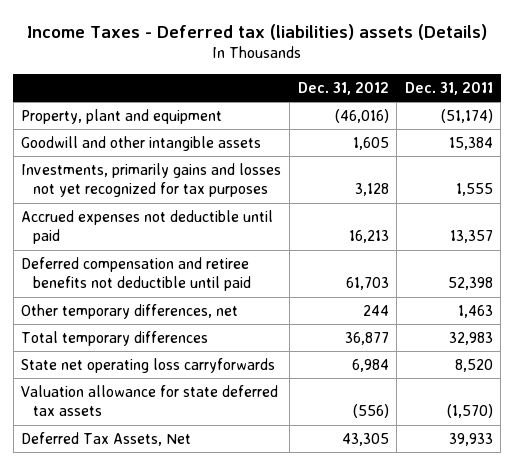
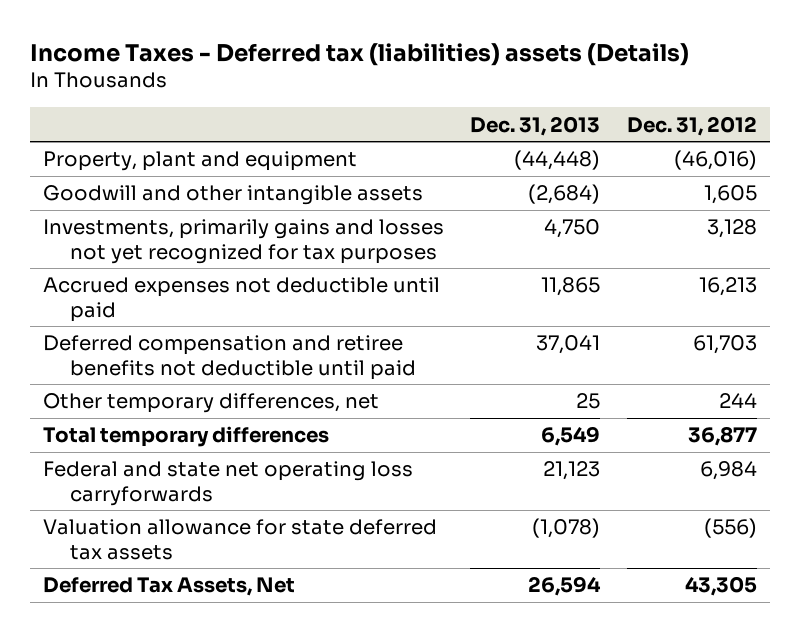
[404,81,493,95] Dec. 31, 2011 -> none
none -> [470,115,601,136] Dec. 31, 2013
[21,357,276,373] State net operating loss carryforwards -> [42,461,413,506] Federal and state net operating loss carryforwards

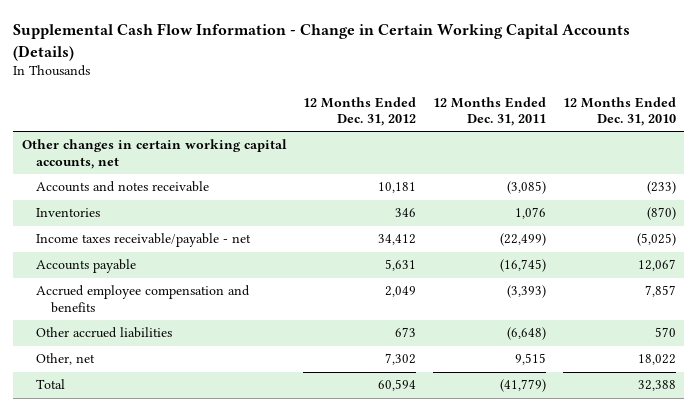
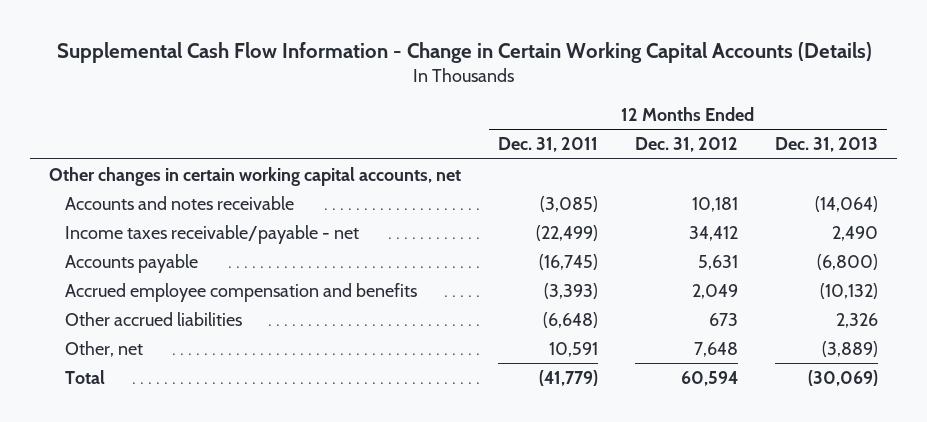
[562,96,676,126] 12 Months Ended Dec. 31, 2010 -> none
none -> [775,137,879,153] Dec. 31, 2013
[36,208,101,218] Inventories -> none
[385,353,417,366] 7,302 -> [694,341,739,357] 7,648
[515,353,547,366] 9,515 -> [549,341,599,357] 10,591

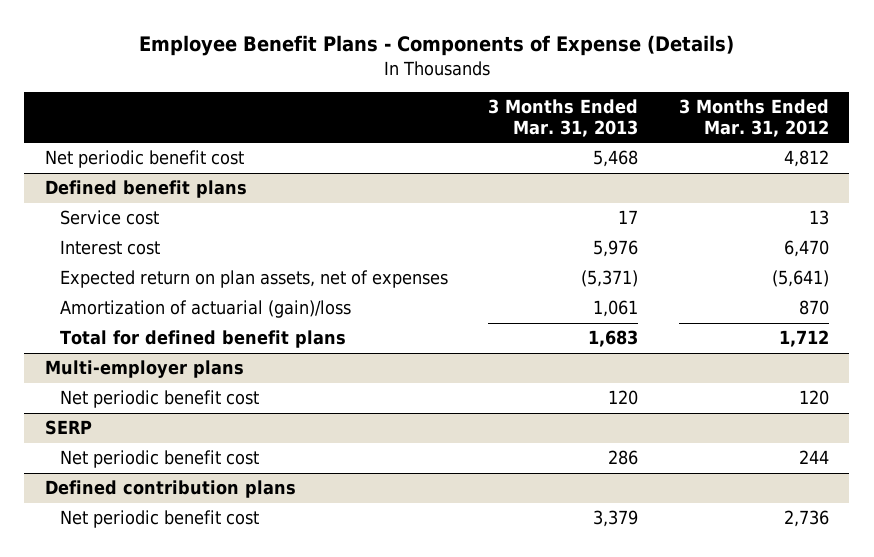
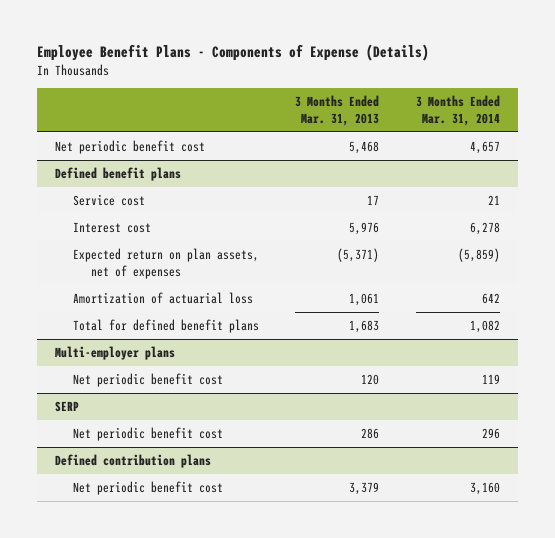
[679,98,830,137] 3 Months Ended Mar. 31, 2012 -> none
none -> [415,94,500,126] 3 Months Ended Mar. 31, 2014
[59,300,351,319] Amortization of actuarial (gain)/loss -> [73,291,254,304] Amortization of actuarial loss

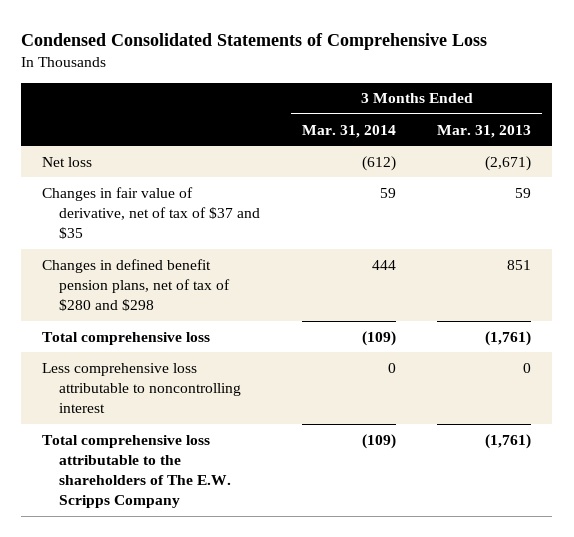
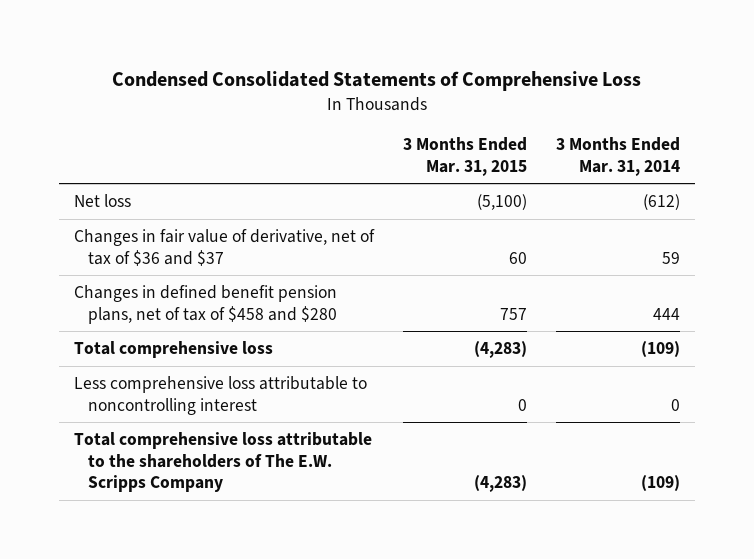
[437,124,532,138] Mar. 31, 2013 -> none
none -> [402,137,527,176] 3 Months Ended Mar. 31, 2015
[42,186,260,240] Changes in fair value of derivative, net of tax of $37 and $35 -> [73,229,375,266] Changes in fair value of derivative, net of tax of $36 and $37
[42,258,230,312] Changes in defined benefit pension plans, net of tax of $280 and $298 -> [73,285,338,324] Changes in defined benefit pension plans, net of tax of $458 and $280

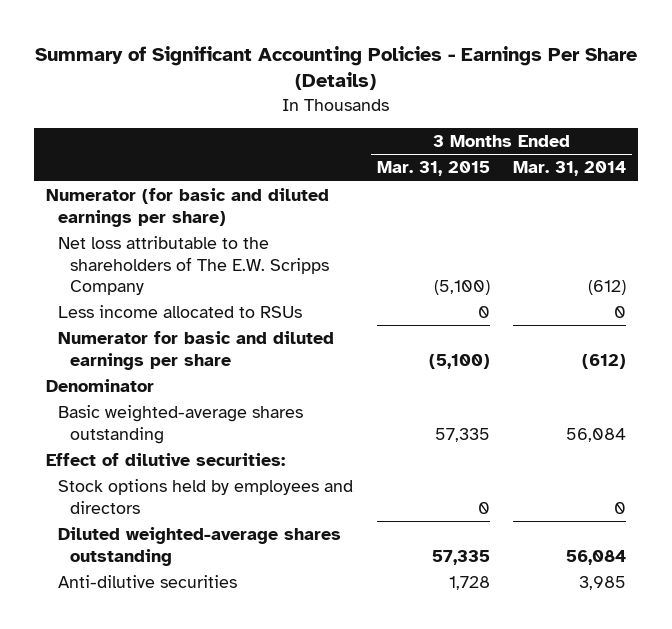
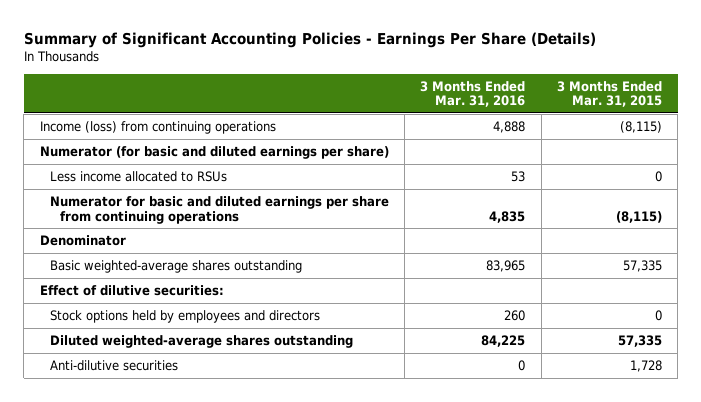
[513,161,627,177] Mar. 31, 2014 -> none
none -> [420,80,526,108] 3 Months Ended Mar. 31, 2016
none -> [39,120,276,134] Income (loss) from continuing operations
[58,236,330,296] Net loss attributable to the shareholders of The E.W. Scripps Company -> none
[58,331,335,370] Numerator for basic and diluted earnings per share -> [49,195,389,224] Numerator for basic and diluted earnings per share from continuing operations
[428,353,490,369] (5,100) -> [615,210,662,223] (8,115)

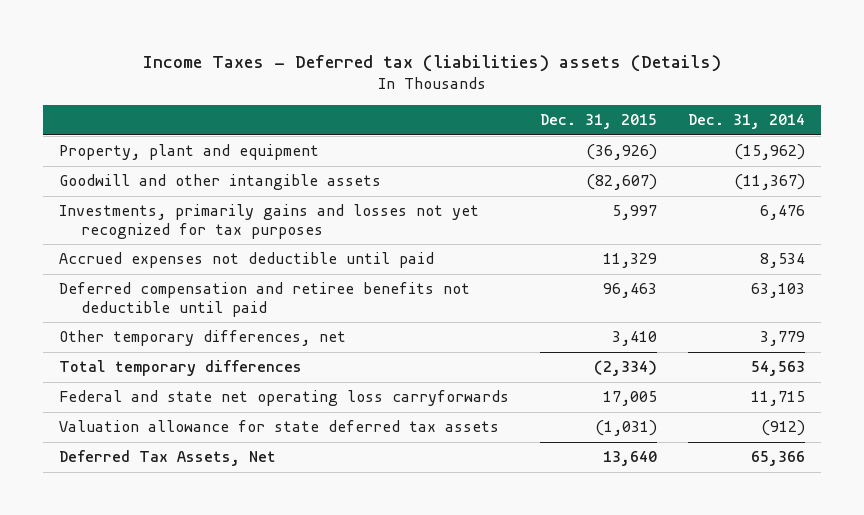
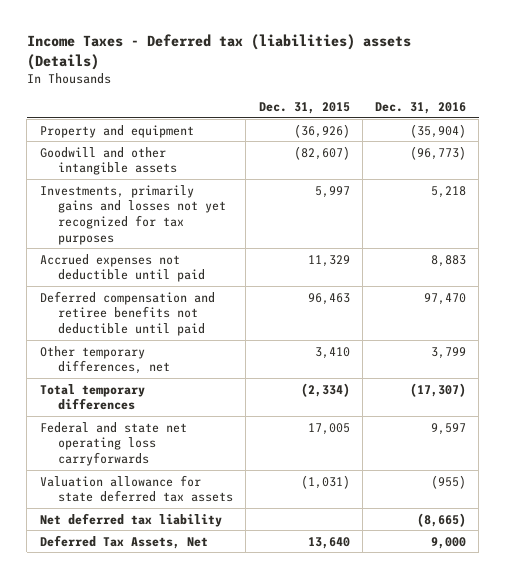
[688,114,806,130] Dec. 31, 2014 -> none
none -> [375,101,467,114] Dec. 31, 2016
[58,144,319,161] Property, plant and equipment -> [39,124,194,138] Property and equipment
none -> [39,512,222,527] Net deferred tax liability

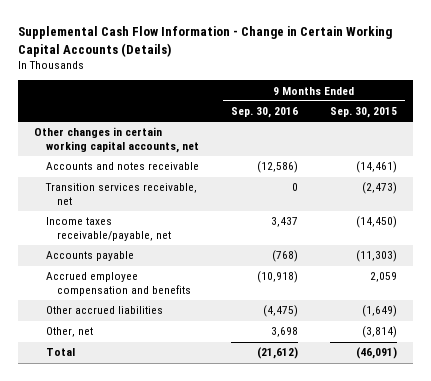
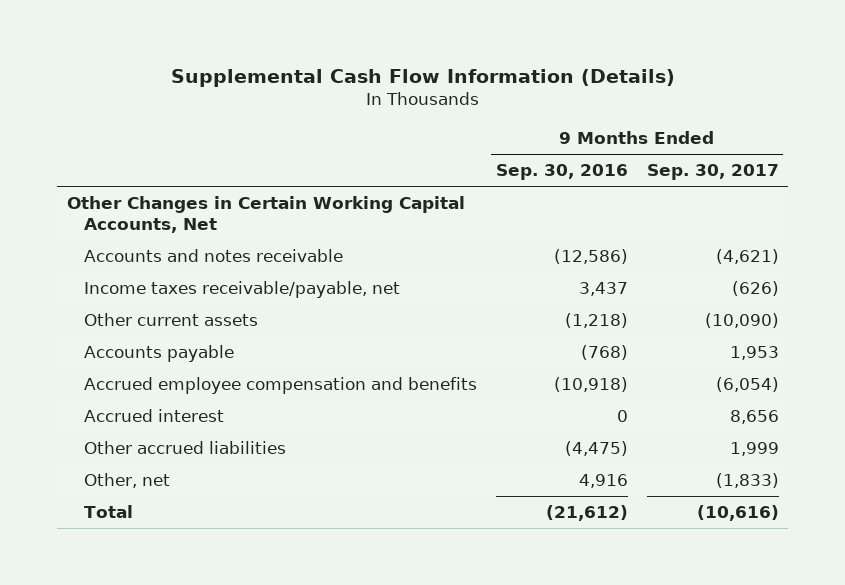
[18,25,393,57] Supplemental Cash Flow Information - Change in Certain Working Capital Accounts (Details) -> [170,68,675,87] Supplemental Cash Flow Information (Details)
[329,107,397,119] Sep. 30, 2015 -> none
none -> [646,164,779,181] Sep. 30, 2017
[34,127,199,154] Other changes in certain working capital accounts, net -> [66,196,465,233] Other Changes in Certain Working Capital Accounts, Net
[44,183,197,206] Transition services receivable, net -> none
none -> [83,313,258,327] Other current assets
none -> [83,409,224,423] Accrued interest
[270,327,298,338] 3,698 -> [578,474,628,489] 4,916

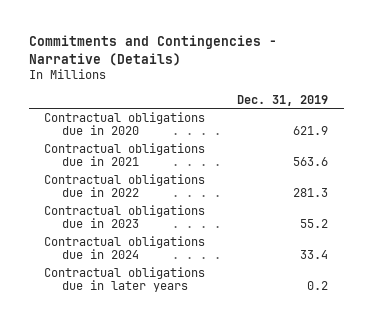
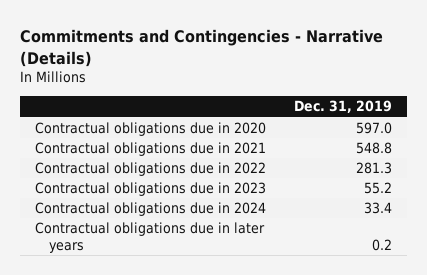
[293,126,329,136] 621.9 -> [356,122,393,135] 597.0
[293,157,329,167] 563.6 -> [356,142,393,155] 548.8

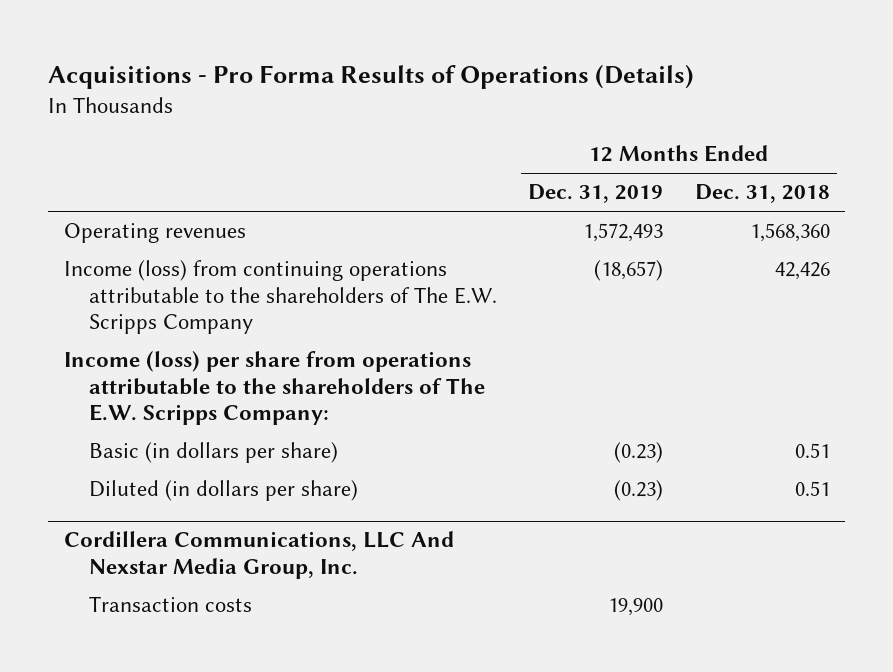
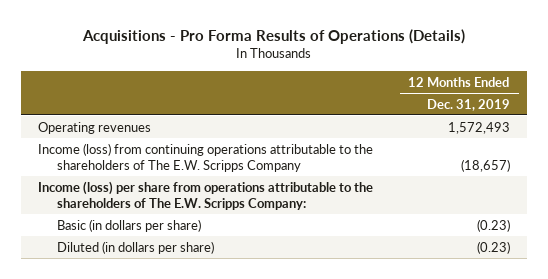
[694,184,830,204] Dec. 31, 2018 -> none
[63,531,454,579] Cordillera Communications, LLC And Nexstar Media Group, Inc. -> none
[89,596,253,613] Transaction costs -> none

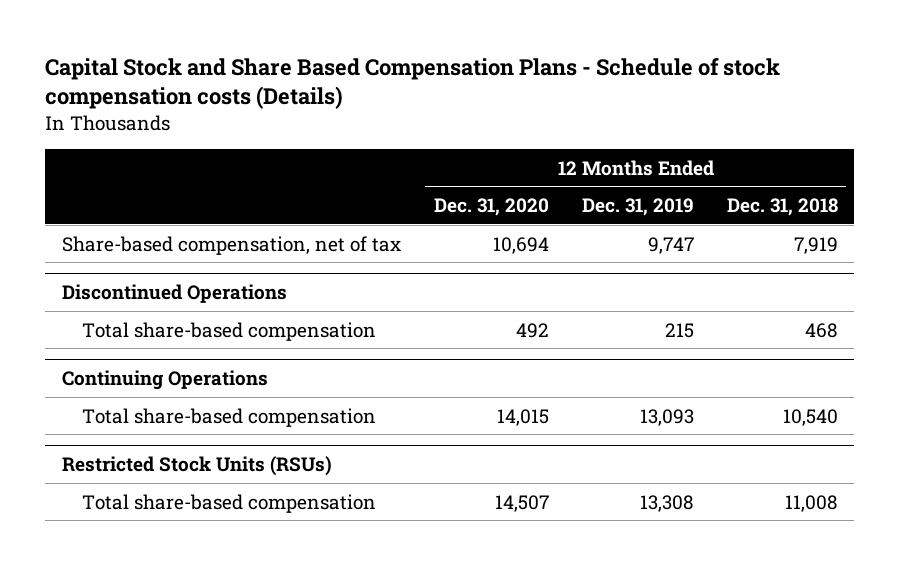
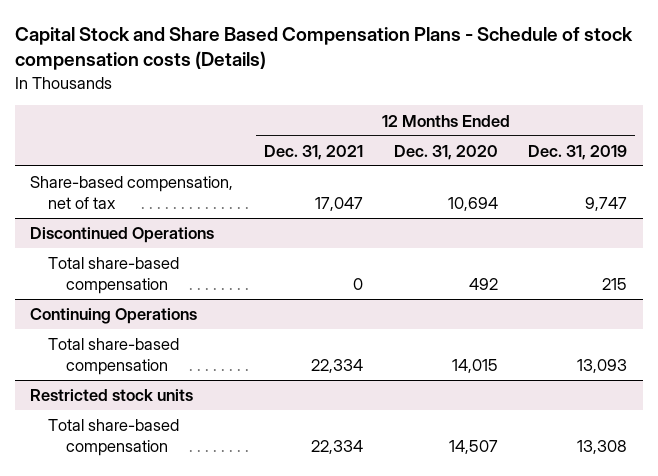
[726,198,838,217] Dec. 31, 2018 -> none
none -> [264,144,364,160] Dec. 31, 2021
[61,455,332,476] Restricted Stock Units (RSUs) -> [30,389,194,402] Restricted stock units

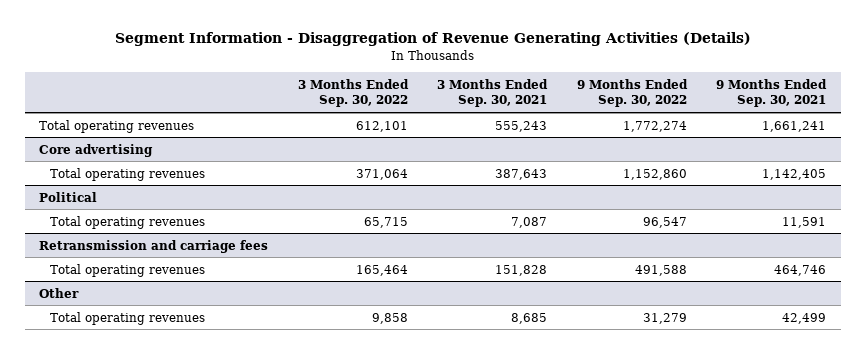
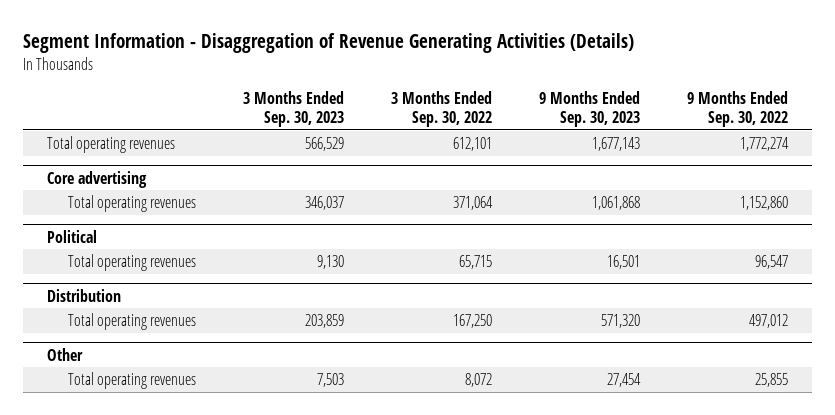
[437,78,549,108] 3 Months Ended Sep. 30, 2021 -> none
[716,78,828,108] 9 Months Ended Sep. 30, 2021 -> none
none -> [242,90,344,127] 3 Months Ended Sep. 30, 2023
none -> [539,90,641,127] 9 Months Ended Sep. 30, 2023
[39,239,269,253] Retransmission and carriage fees -> none
none -> [46,288,121,302] Distribution
[355,264,408,276] 165,464 -> [453,314,493,329] 167,250
[634,264,687,276] 491,588 -> [749,314,789,329] 497,012
[371,312,408,324] 9,858 -> [465,373,493,388] 8,072
[642,312,687,324] 31,279 -> [755,373,789,388] 25,855

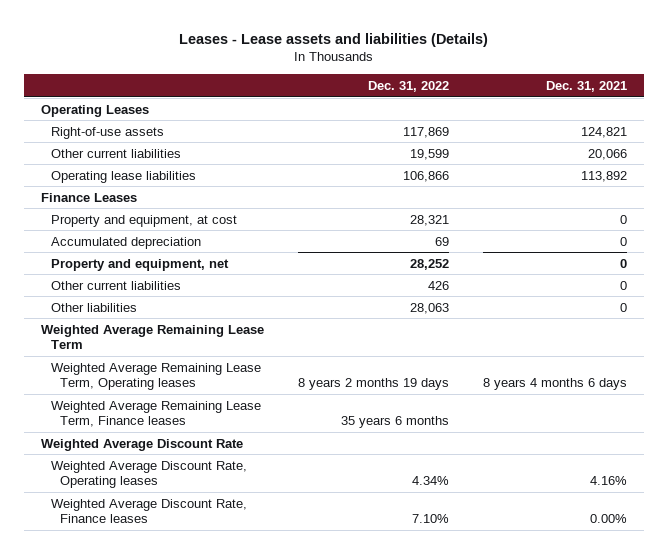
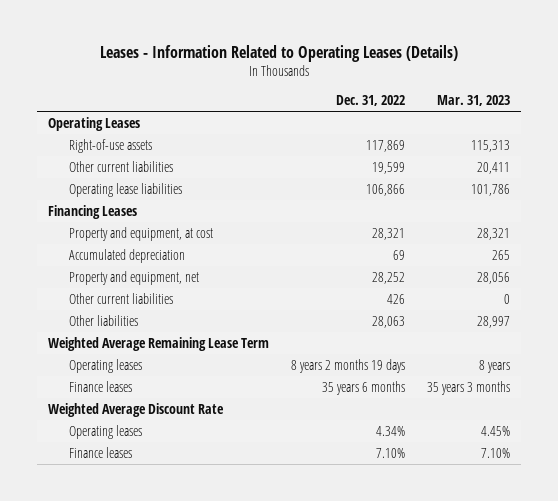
[179,33,489,48] Leases - Lease assets and liabilities (Details) -> [99,44,458,62] Leases - Information Related to Operating Leases (Details)
[546,80,628,92] Dec. 31, 2021 -> none
none -> [436,95,510,107] Mar. 31, 2023
[41,192,138,202] Finance Leases -> [47,204,137,219] Financing Leases
[50,362,261,390] Weighted Average Remaining Lease Term, Operating leases -> [69,358,143,373] Operating leases
[50,400,261,427] Weighted Average Remaining Lease Term, Finance leases -> [69,380,133,392] Finance leases
[50,460,247,488] Weighted Average Discount Rate, Operating leases -> [69,424,143,439] Operating leases
[50,498,247,523] Weighted Average Discount Rate, Finance leases -> [69,446,133,458] Finance leases

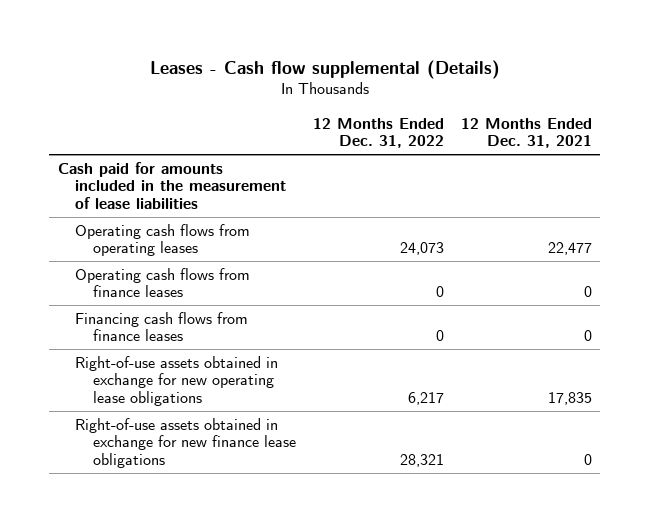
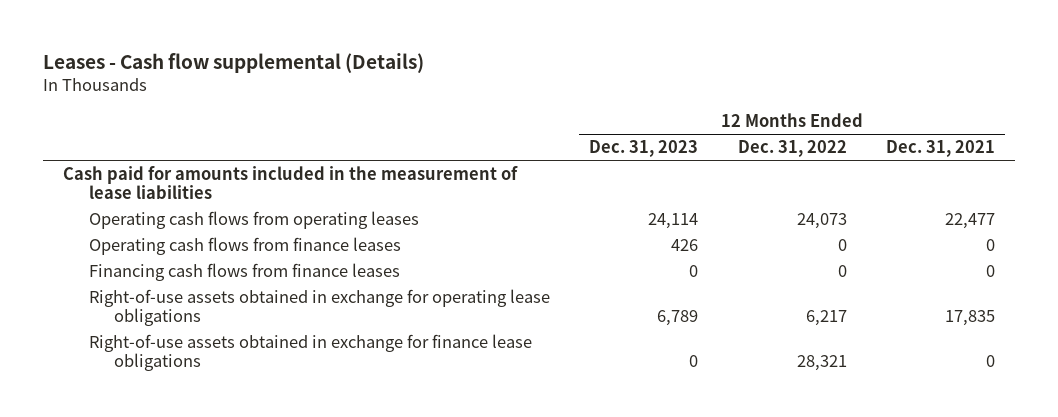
none -> [589,140,699,158] Dec. 31, 2023
[75,355,279,407] Right-of-use assets obtained in exchange for new operating lease obligations -> [88,289,550,327] Right-of-use assets obtained in exchange for operating lease obligations
[75,417,296,469] Right-of-use assets obtained in exchange for new finance lease obligations -> [88,334,532,372] Right-of-use assets obtained in exchange for finance lease obligations

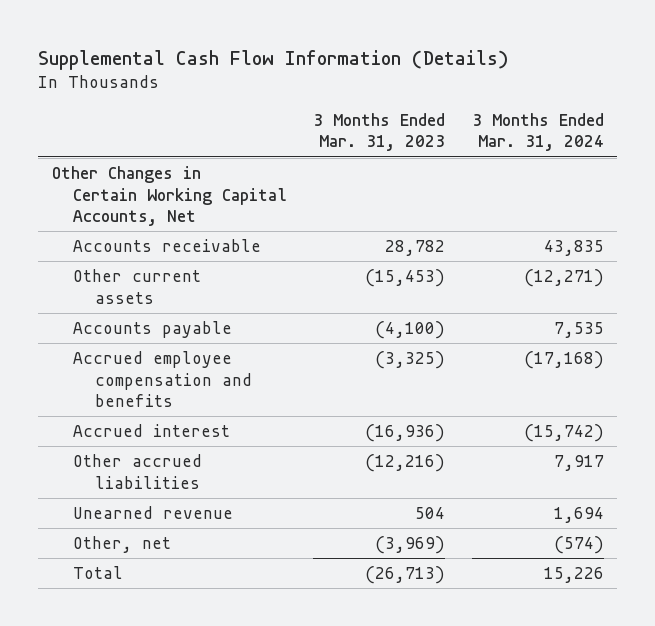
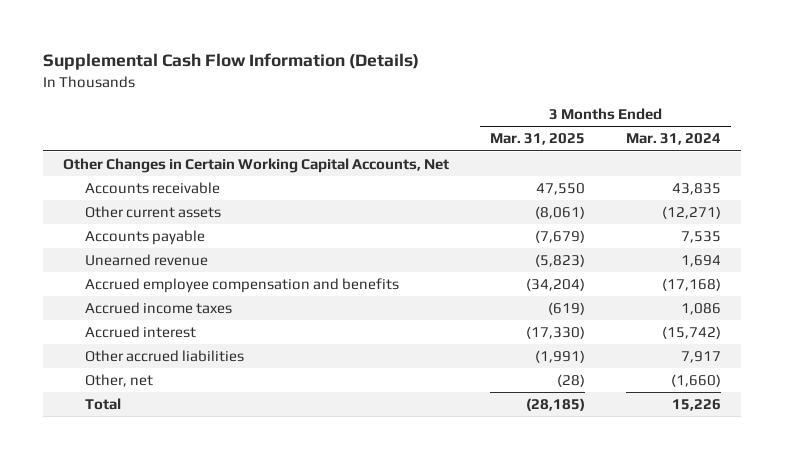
[313,112,446,152] 3 Months Ended Mar. 31, 2023 -> none
none -> [490,133,586,146] Mar. 31, 2025
[73,506,234,520] Unearned revenue -> [85,254,209,267] Unearned revenue
none -> [85,302,233,315] Accrued income taxes
[553,536,604,555] (574) -> [671,374,722,388] (1,660)

